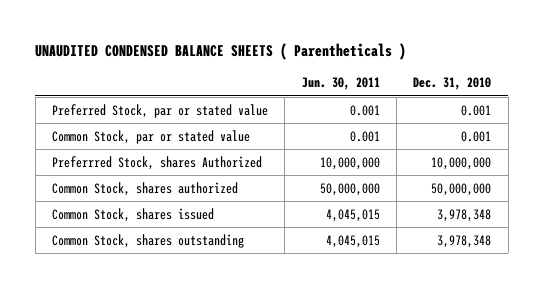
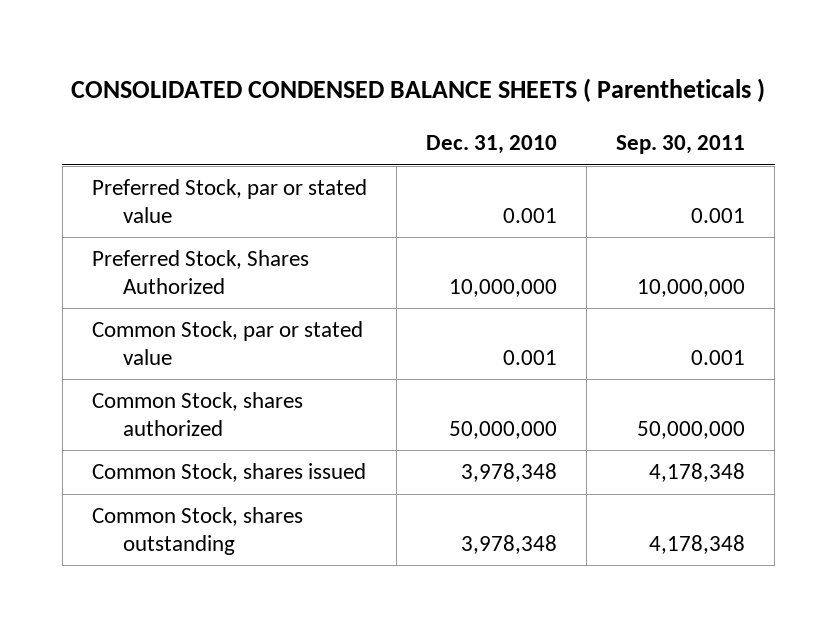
[35,42,407,60] UNAUDITED CONDENSED BALANCE SHEETS ( Parentheticals ) -> [71,77,766,102] CONSOLIDATED CONDENSED BALANCE SHEETS ( Parentheticals )
[301,77,380,91] Jun. 30, 2011 -> none
none -> [616,134,746,154] Sep. 30, 2011
none -> [91,250,309,294] Preferred Stock, Shares Authorized
[51,155,262,170] Preferrred Stock, shares Authorized -> none

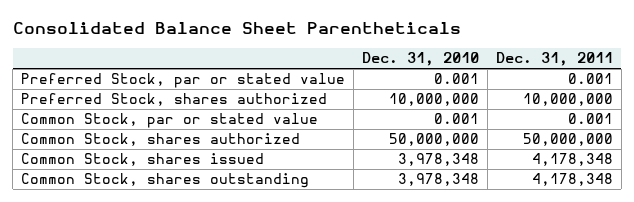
[71,77,766,102] CONSOLIDATED CONDENSED BALANCE SHEETS ( Parentheticals ) -> [12,21,461,34] Consolidated Balance Sheet Parentheticals
[616,134,746,154] Sep. 30, 2011 -> none
none -> [495,52,613,67] Dec. 31, 2011
[91,250,309,294] Preferred Stock, Shares Authorized -> [21,93,328,107] Preferred Stock, shares authorized

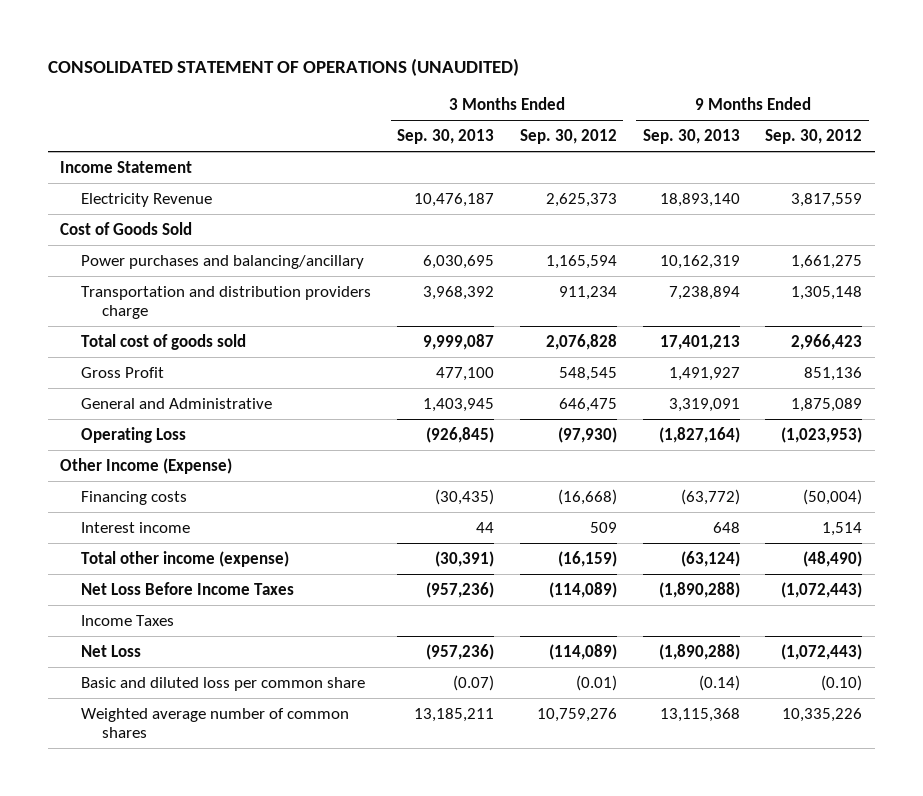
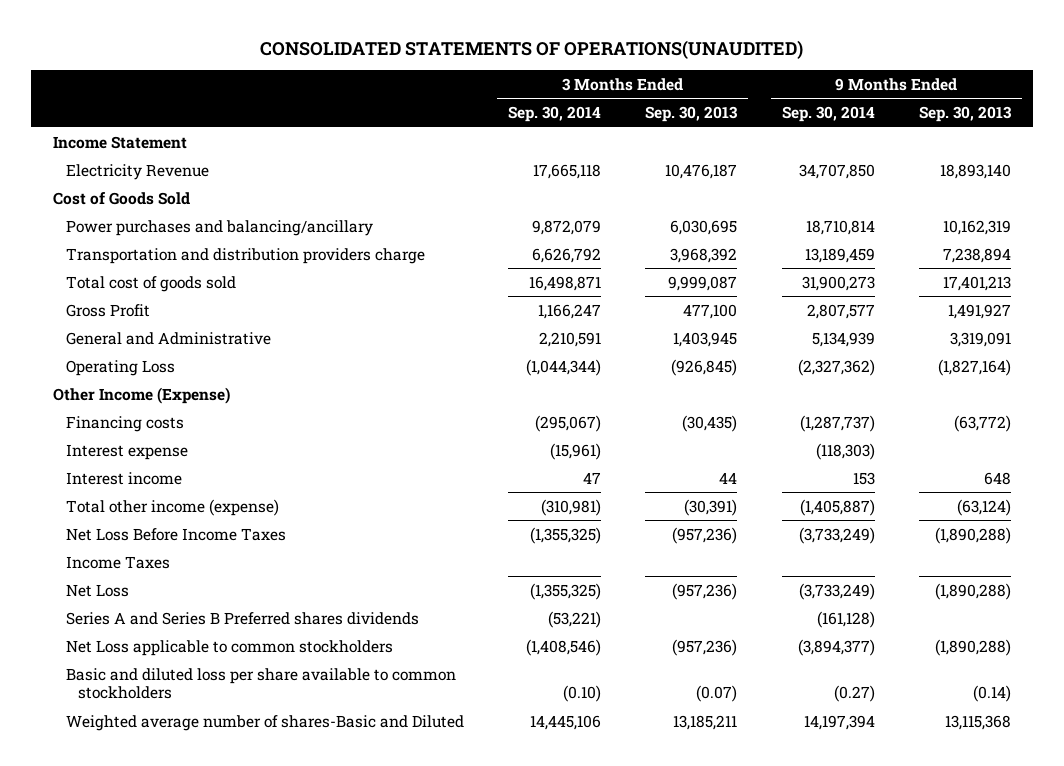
[47,57,519,76] CONSOLIDATED STATEMENT OF OPERATIONS (UNAUDITED) -> [259,39,803,59] CONSOLIDATED STATEMENTS OF OPERATIONS(UNAUDITED)
[519,129,617,145] Sep. 30, 2012 -> none
[765,129,863,145] Sep. 30, 2012 -> none
none -> [508,106,602,123] Sep. 30, 2014
none -> [781,106,875,123] Sep. 30, 2014
none -> [65,443,188,460] Interest expense
none -> [65,611,419,625] Series A and Series B Preferred shares dividends
none -> [65,639,393,656] Net Loss applicable to common stockholders
[81,676,366,691] Basic and diluted loss per common share -> [65,667,456,700] Basic and diluted loss per share available to common stockholders
[81,707,350,738] Weighted average number of common shares -> [65,714,464,731] Weighted average number of shares-Basic and Diluted

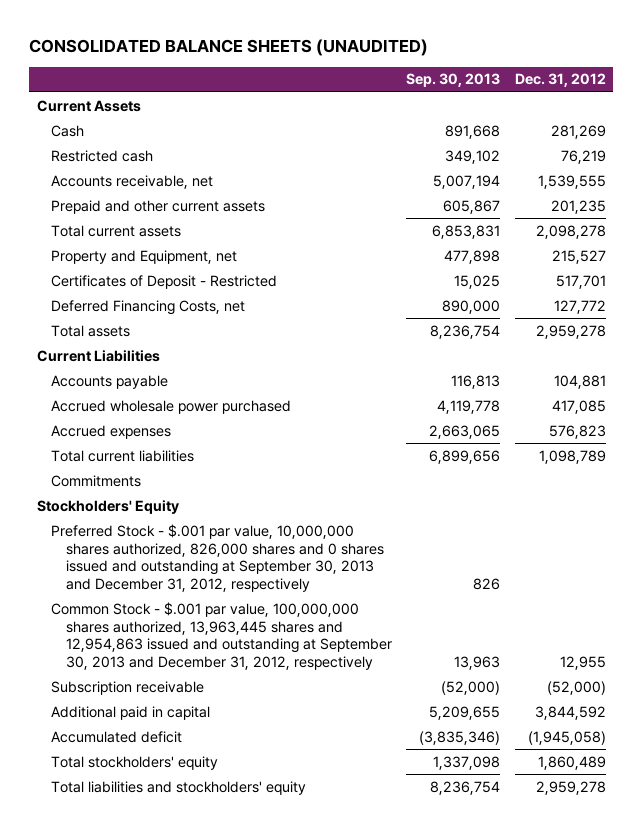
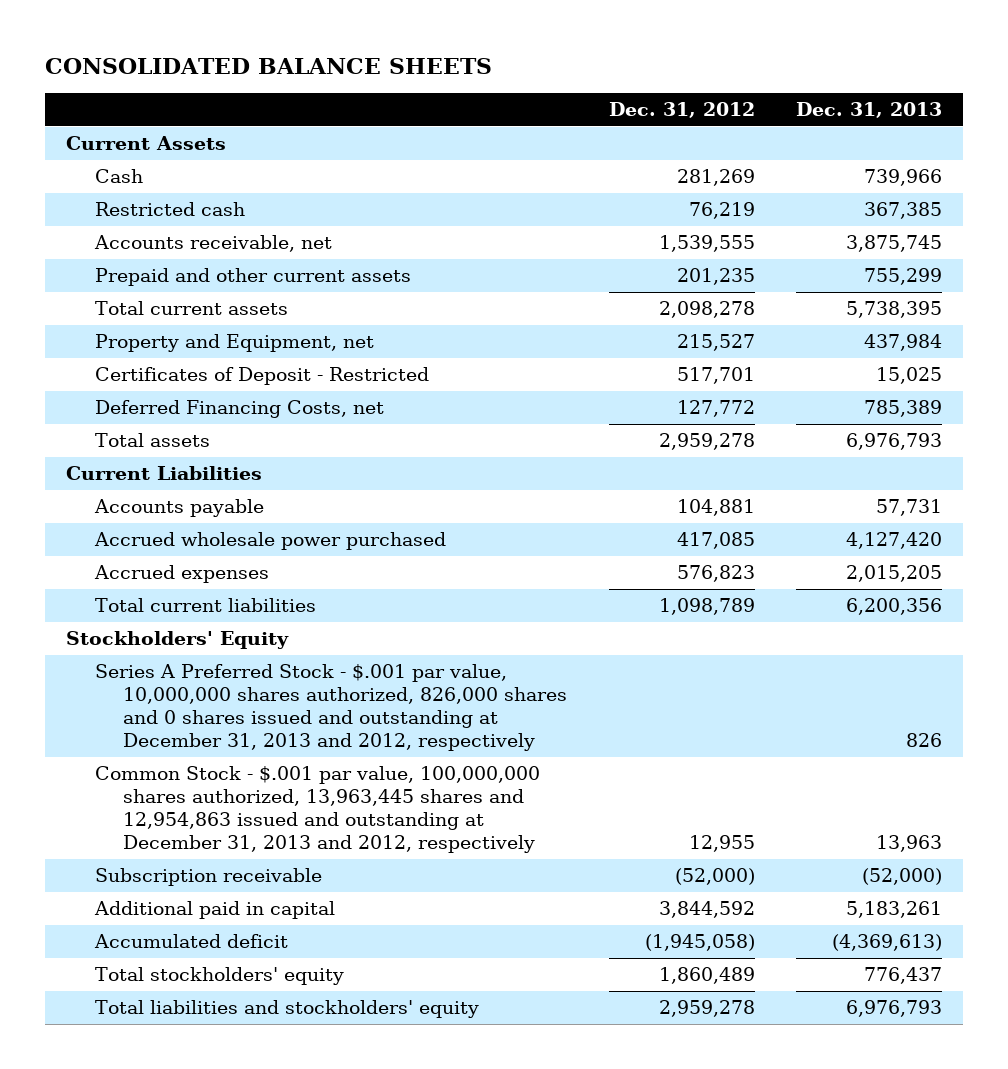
[29,39,429,57] CONSOLIDATED BALANCE SHEETS (UNAUDITED) -> [45,58,493,75] CONSOLIDATED BALANCE SHEETS
[406,73,501,88] Sep. 30, 2013 -> none
none -> [795,102,942,119] Dec. 31, 2013
[51,474,142,487] Commitments -> none
[51,523,384,593] Preferred Stock - $.001 par value, 10,000,000 shares authorized, 826,000 shares and 0 shares issued and outstanding at September 30, 2013 and December 31, 2012, respectively -> [94,664,568,752] Series A Preferred Stock - $.001 par value, 10,000,000 shares authorized, 826,000 shares and 0 shares issued and outstanding at December 31, 2013 and 2012, respectively
[51,601,392,671] Common Stock - $.001 par value, 100,000,000 shares authorized, 13,963,445 shares and 12,954,863 issued and outstanding at September 30, 2013 and December 31, 2012, respectively -> [94,766,540,854] Common Stock - $.001 par value, 100,000,000 shares authorized, 13,963,445 shares and 12,954,863 issued and outstanding at December 31, 2013 and 2012, respectively

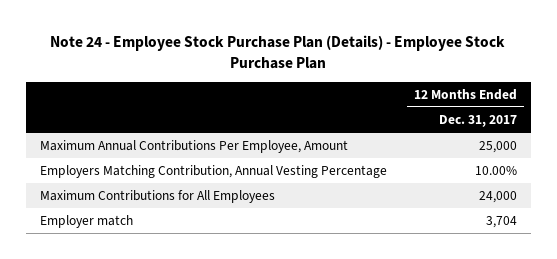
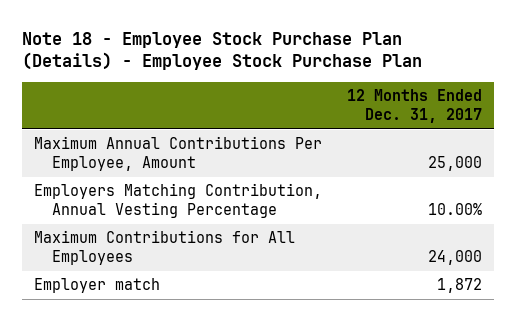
[50,35,506,70] Note 24 - Employee Stock Purchase Plan (Details) - Employee Stock Purchase Plan -> [22,31,423,71] Note 18 - Employee Stock Purchase Plan (Details) - Employee Stock Purchase Plan
[486,216,518,229] 3,704 -> [436,278,482,294] 1,872

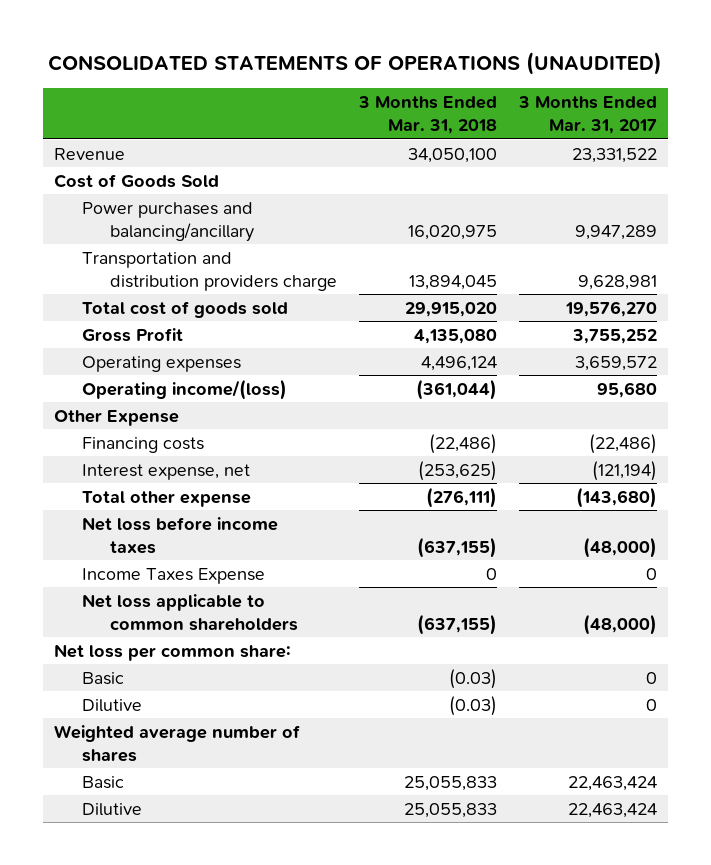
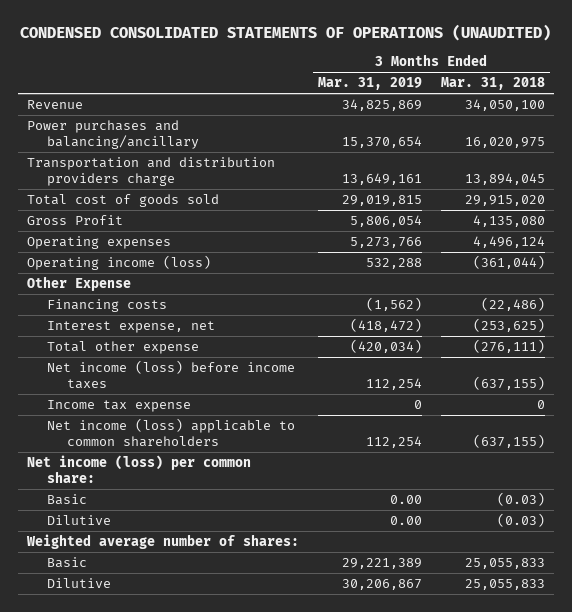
[48,52,663,76] CONSOLIDATED STATEMENTS OF OPERATIONS (UNAUDITED) -> [20,24,552,42] CONDENSED CONSOLIDATED STATEMENTS OF OPERATIONS (UNAUDITED)
[517,96,657,134] 3 Months Ended Mar. 31, 2017 -> none
none -> [318,77,423,91] Mar. 31, 2019
[53,173,219,188] Cost of Goods Sold -> none
[81,378,287,400] Operating income/(loss) -> [27,255,212,271] Operating income (loss)
[81,516,278,554] Net loss before income taxes -> [47,360,296,390] Net income (loss) before income taxes
[81,567,265,584] Income Taxes Expense -> [47,400,192,413] Income tax expense
[81,593,298,631] Net loss applicable to common shareholders -> [47,418,296,448] Net income (loss) applicable to common shareholders
[53,643,291,661] Net loss per common share: -> [27,455,252,484] Net income (loss) per common share:
[53,724,300,762] Weighted average number of shares -> [26,534,300,550] Weighted average number of shares:

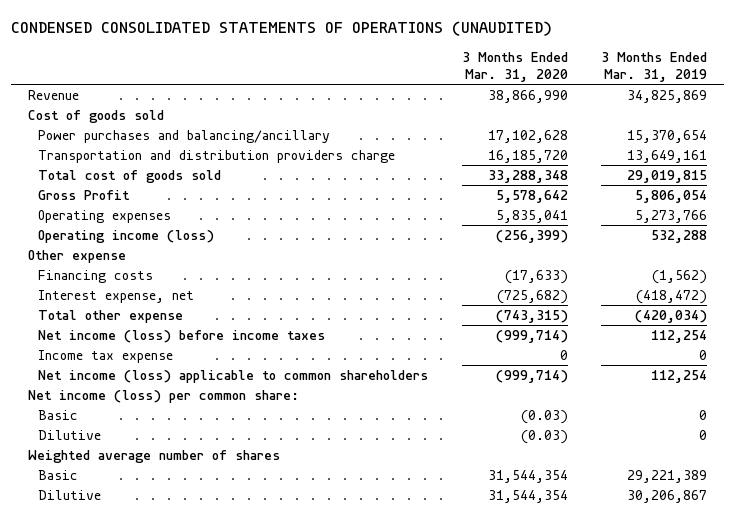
[440,77,545,91] Mar. 31, 2018 -> none
none -> [461,52,568,82] 3 Months Ended Mar. 31, 2020
none -> [28,110,165,124] Cost of goods sold
[27,276,132,292] Other Expense -> [28,250,127,264] Other expense
[390,495,423,505] 0.00 -> [699,410,708,421] 0
[390,516,423,526] 0.00 -> [699,430,708,441] 0
[26,534,300,550] Weighted average number of shares: -> [28,450,281,464] Weighted average number of shares

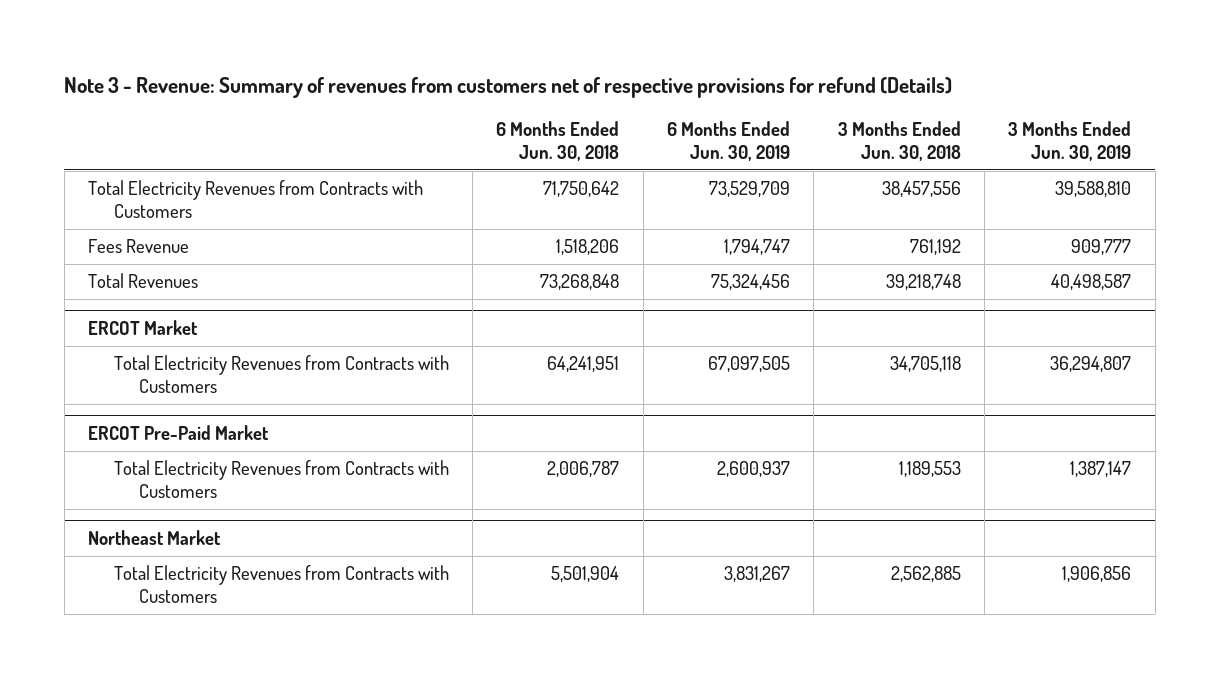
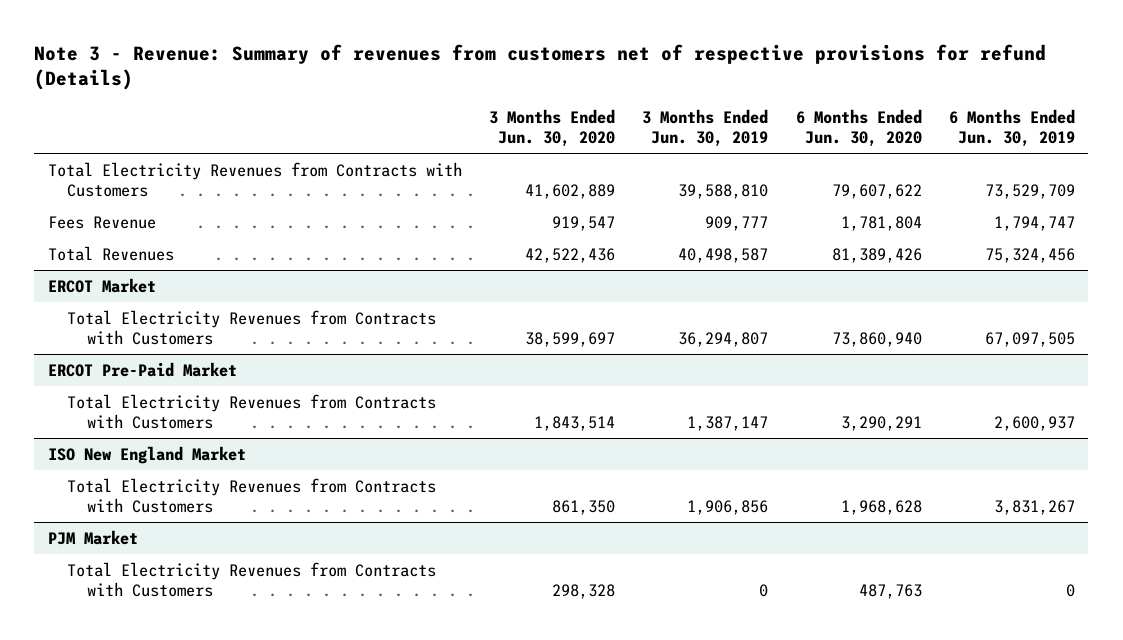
[496,120,620,161] 6 Months Ended Jun. 30, 2018 -> none
[837,120,961,161] 3 Months Ended Jun. 30, 2018 -> none
none -> [488,109,615,148] 3 Months Ended Jun. 30, 2020
none -> [795,109,922,148] 6 Months Ended Jun. 30, 2020
[88,529,222,545] Northeast Market -> none
none -> [47,445,246,464] ISO New England Market
none -> [47,529,138,545] PJM Market
none -> [67,561,437,597] Total Electricity Revenues from Contracts with Customers

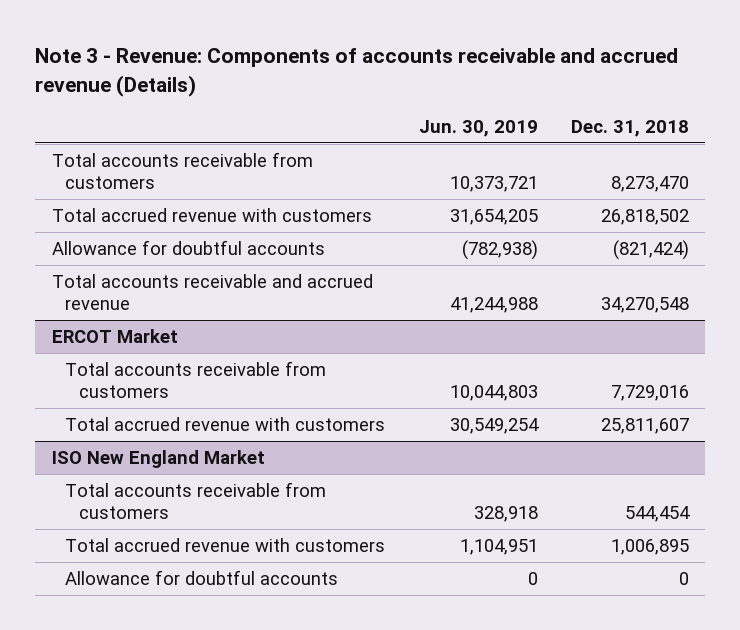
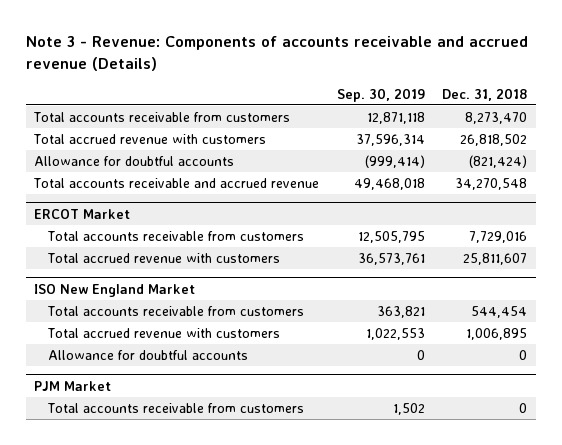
[418,119,538,137] Jun. 30, 2019 -> none
none -> [336,87,425,102] Sep. 30, 2019
none -> [34,380,112,391] PJM Market
none -> [46,402,304,413] Total accounts receivable from customers

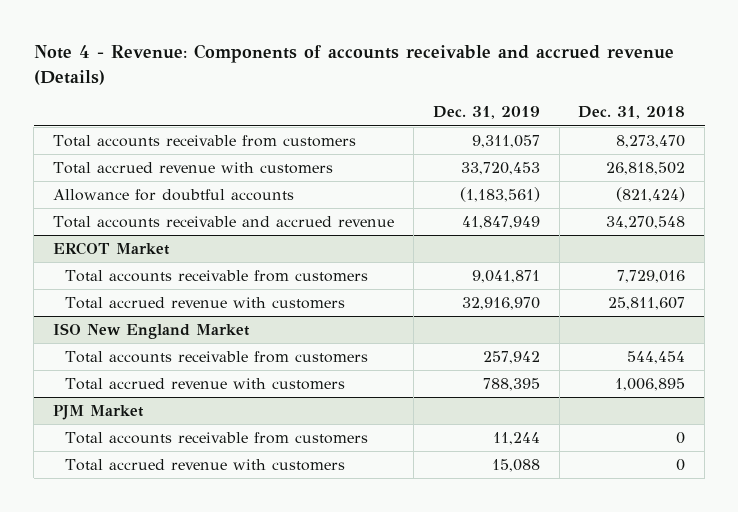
[25,36,528,72] Note 3 - Revenue: Components of accounts receivable and accrued revenue (Details) -> [33,44,674,85] Note 4 - Revenue: Components of accounts receivable and accrued revenue (Details)
[336,87,425,102] Sep. 30, 2019 -> none
none -> [432,106,540,120] Dec. 31, 2019
[47,349,248,360] Allowance for doubtful accounts -> none
none -> [64,459,345,472] Total accrued revenue with customers

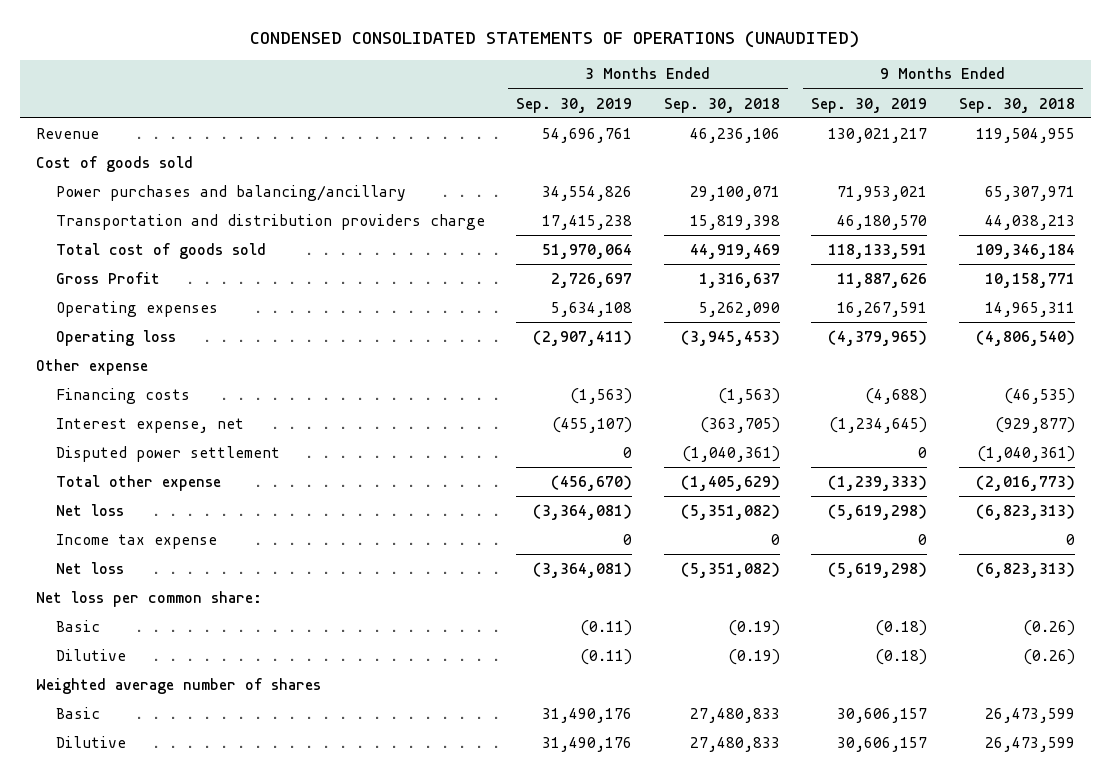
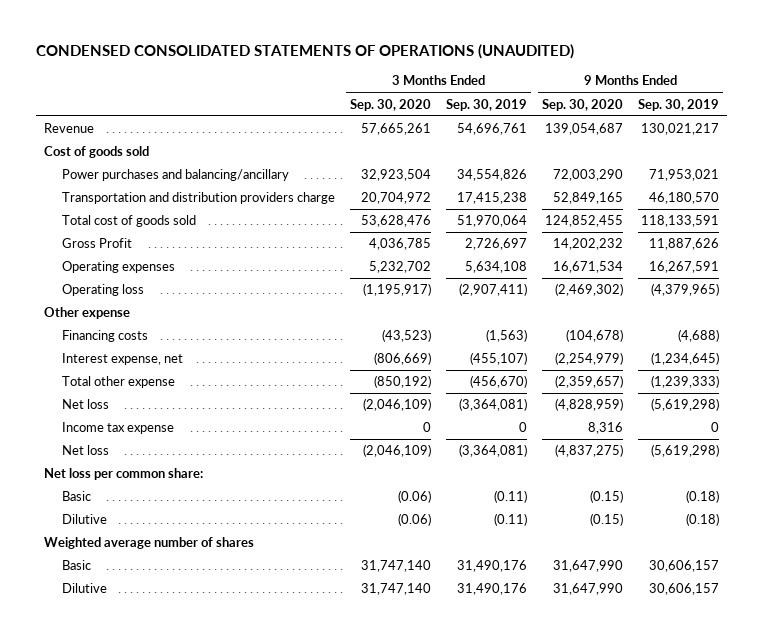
[663,97,780,113] Sep. 30, 2018 -> none
[958,97,1075,113] Sep. 30, 2018 -> none
none -> [350,98,432,111] Sep. 30, 2020
none -> [542,98,624,111] Sep. 30, 2020
[55,445,280,462] Disputed power settlement -> none

